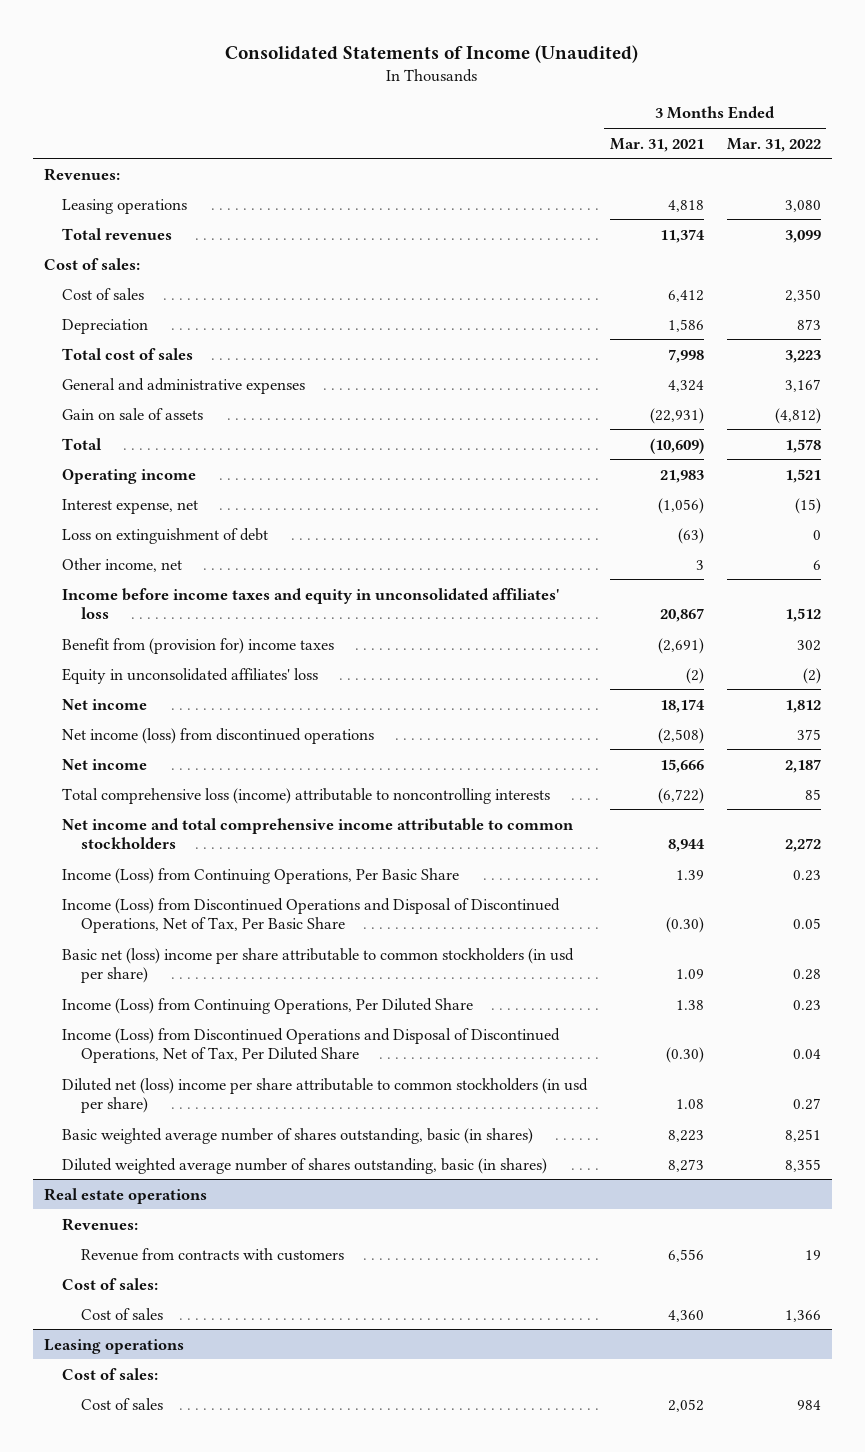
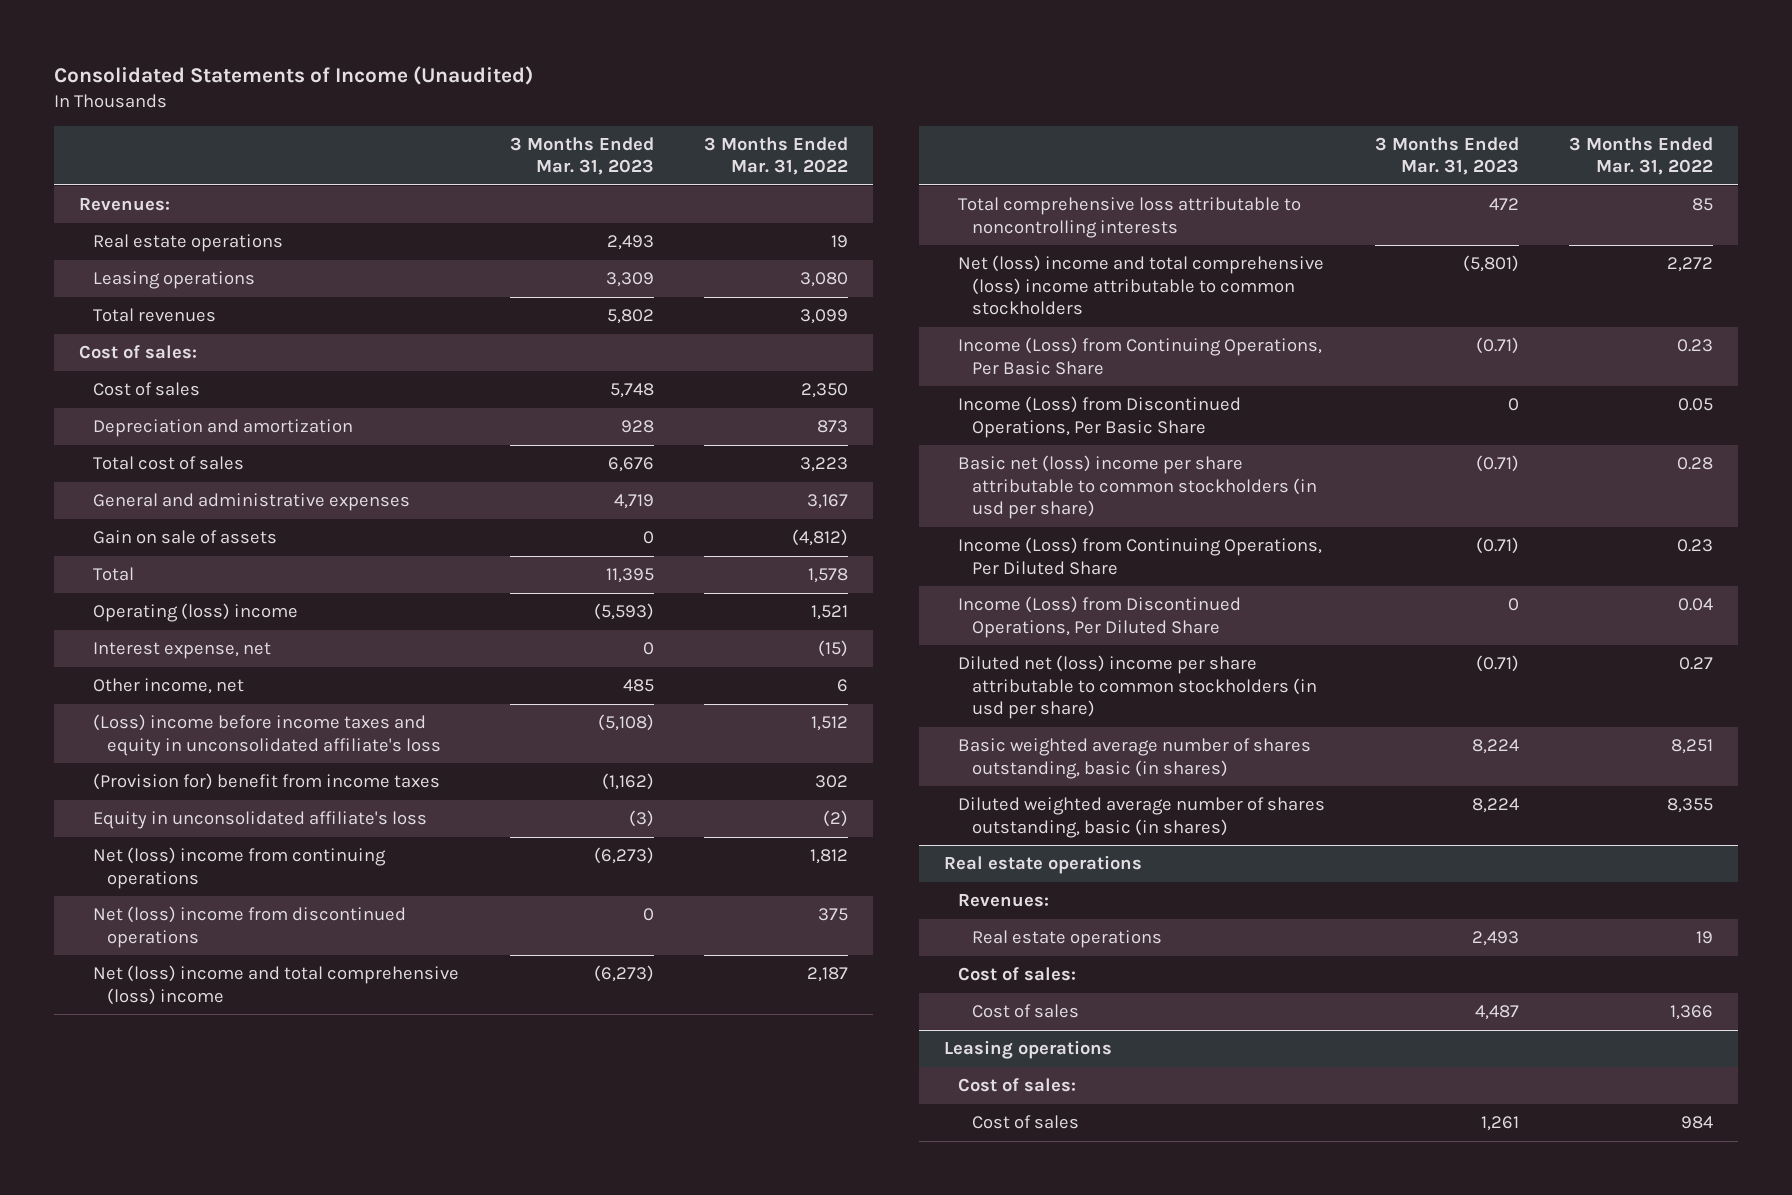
[610,137,705,152] Mar. 31, 2021 -> none
none -> [509,136,654,176] 3 Months Ended Mar. 31, 2023
none -> [92,234,283,253] Real estate operations
[62,318,149,334] Depreciation -> [92,419,353,438] Depreciation and amortization
[62,468,197,484] Operating income -> [92,603,298,623] Operating (loss) income
[62,527,269,544] Loss on extinguishment of debt -> none
[62,587,561,619] Income before income taxes and equity in unconsolidated affiliates' loss -> [92,714,441,756] (Loss) income before income taxes and equity in unconsolidated affiliate's loss
[62,637,335,654] Benefit from (provision for) income taxes -> [92,773,440,791] (Provision for) benefit from income taxes
[62,667,319,684] Equity in unconsolidated affiliates' loss -> [92,811,427,830] Equity in unconsolidated affiliate's loss
[62,698,148,710] Net income -> [92,847,386,889] Net (loss) income from continuing operations
[62,727,375,744] Net income (loss) from discontinued operations -> [92,906,406,948] Net (loss) income from discontinued operations
[62,758,148,770] Net income -> [92,965,459,1005] Net (loss) income and total comprehensive (loss) income
[62,787,551,804] Total comprehensive loss (income) attributable to noncontrolling interests -> [957,197,1301,238] Total comprehensive loss attributable to noncontrolling interests
[62,817,575,849] Net income and total comprehensive income attributable to common stockholders -> [957,255,1324,316] Net (loss) income and total comprehensive (loss) income attributable to common stockholders
[62,897,561,933] Income (Loss) from Discontinued Operations and Disposal of Discontinued Operations, Net of Tax, Per Basic Share -> [957,396,1241,438] Income (Loss) from Discontinued Operations, Per Basic Share
[62,1027,561,1063] Income (Loss) from Discontinued Operations and Disposal of Discontinued Operations, Net of Tax, Per Diluted Share -> [957,596,1241,638] Income (Loss) from Discontinued Operations, Per Diluted Share
[80,1247,344,1261] Revenue from contracts with customers -> [971,930,1162,949] Real estate operations

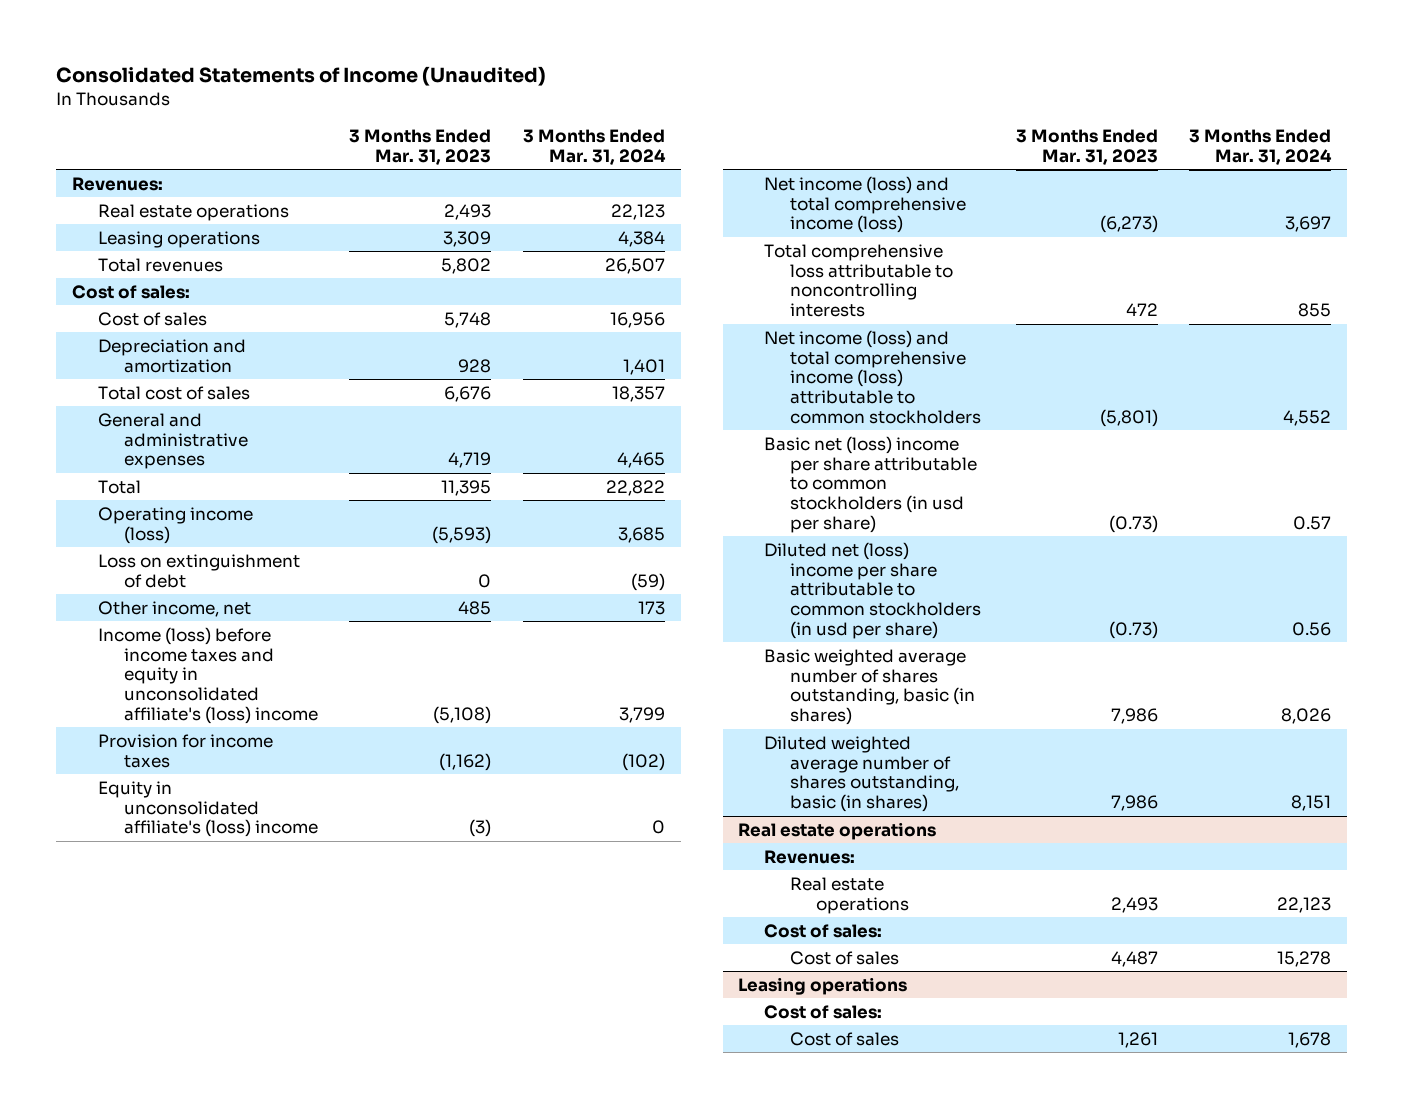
[703,136,848,176] 3 Months Ended Mar. 31, 2022 -> none
none -> [522,128,666,165] 3 Months Ended Mar. 31, 2024
[92,530,277,545] Gain on sale of assets -> none
[92,642,271,660] Interest expense, net -> none
[92,603,298,623] Operating (loss) income -> [97,506,253,544] Operating income (loss)
none -> [97,553,300,588] Loss on extinguishment of debt
[92,847,386,889] Net (loss) income from continuing operations -> none
[92,906,406,948] Net (loss) income from discontinued operations -> none
[92,714,441,756] (Loss) income before income taxes and equity in unconsolidated affiliate's loss -> [97,626,318,725] Income (loss) before income taxes and equity in unconsolidated affiliate's (loss) income
[92,773,440,791] (Provision for) benefit from income taxes -> [97,733,273,768] Provision for income taxes
[92,811,427,830] Equity in unconsolidated affiliate's loss -> [97,780,318,838] Equity in unconsolidated affiliate's (loss) income
[92,965,459,1005] Net (loss) income and total comprehensive (loss) income -> [764,175,967,234] Net income (loss) and total comprehensive income (loss)
[957,337,1322,375] Income (Loss) from Continuing Operations, Per Basic Share -> none
[957,396,1241,438] Income (Loss) from Discontinued Operations, Per Basic Share -> none
[957,537,1322,575] Income (Loss) from Continuing Operations, Per Diluted Share -> none
[957,596,1241,638] Income (Loss) from Discontinued Operations, Per Diluted Share -> none
[957,255,1324,316] Net (loss) income and total comprehensive (loss) income attributable to common stockholders -> [764,329,982,425] Net income (loss) and total comprehensive income (loss) attributable to common stockholders
[1475,455,1519,473] (0.71) -> [1108,515,1158,534] (0.73)
[1475,655,1519,673] (0.71) -> [1108,621,1158,640] (0.73)
[1471,739,1519,755] 8,224 -> [1110,708,1158,725] 7,986
[1471,798,1519,814] 8,224 -> [1110,795,1158,812] 7,986

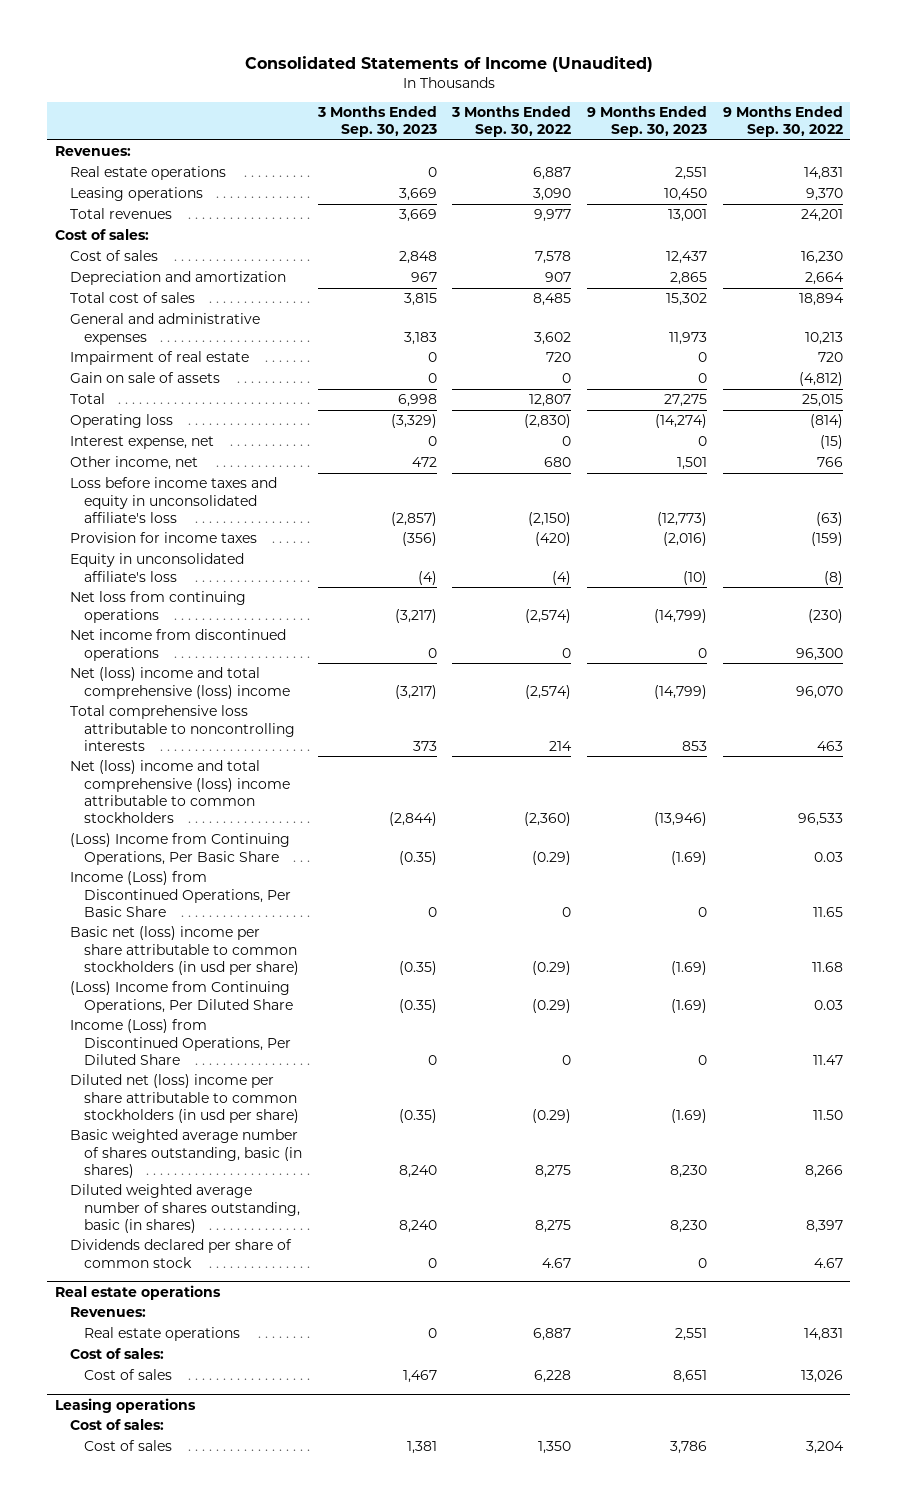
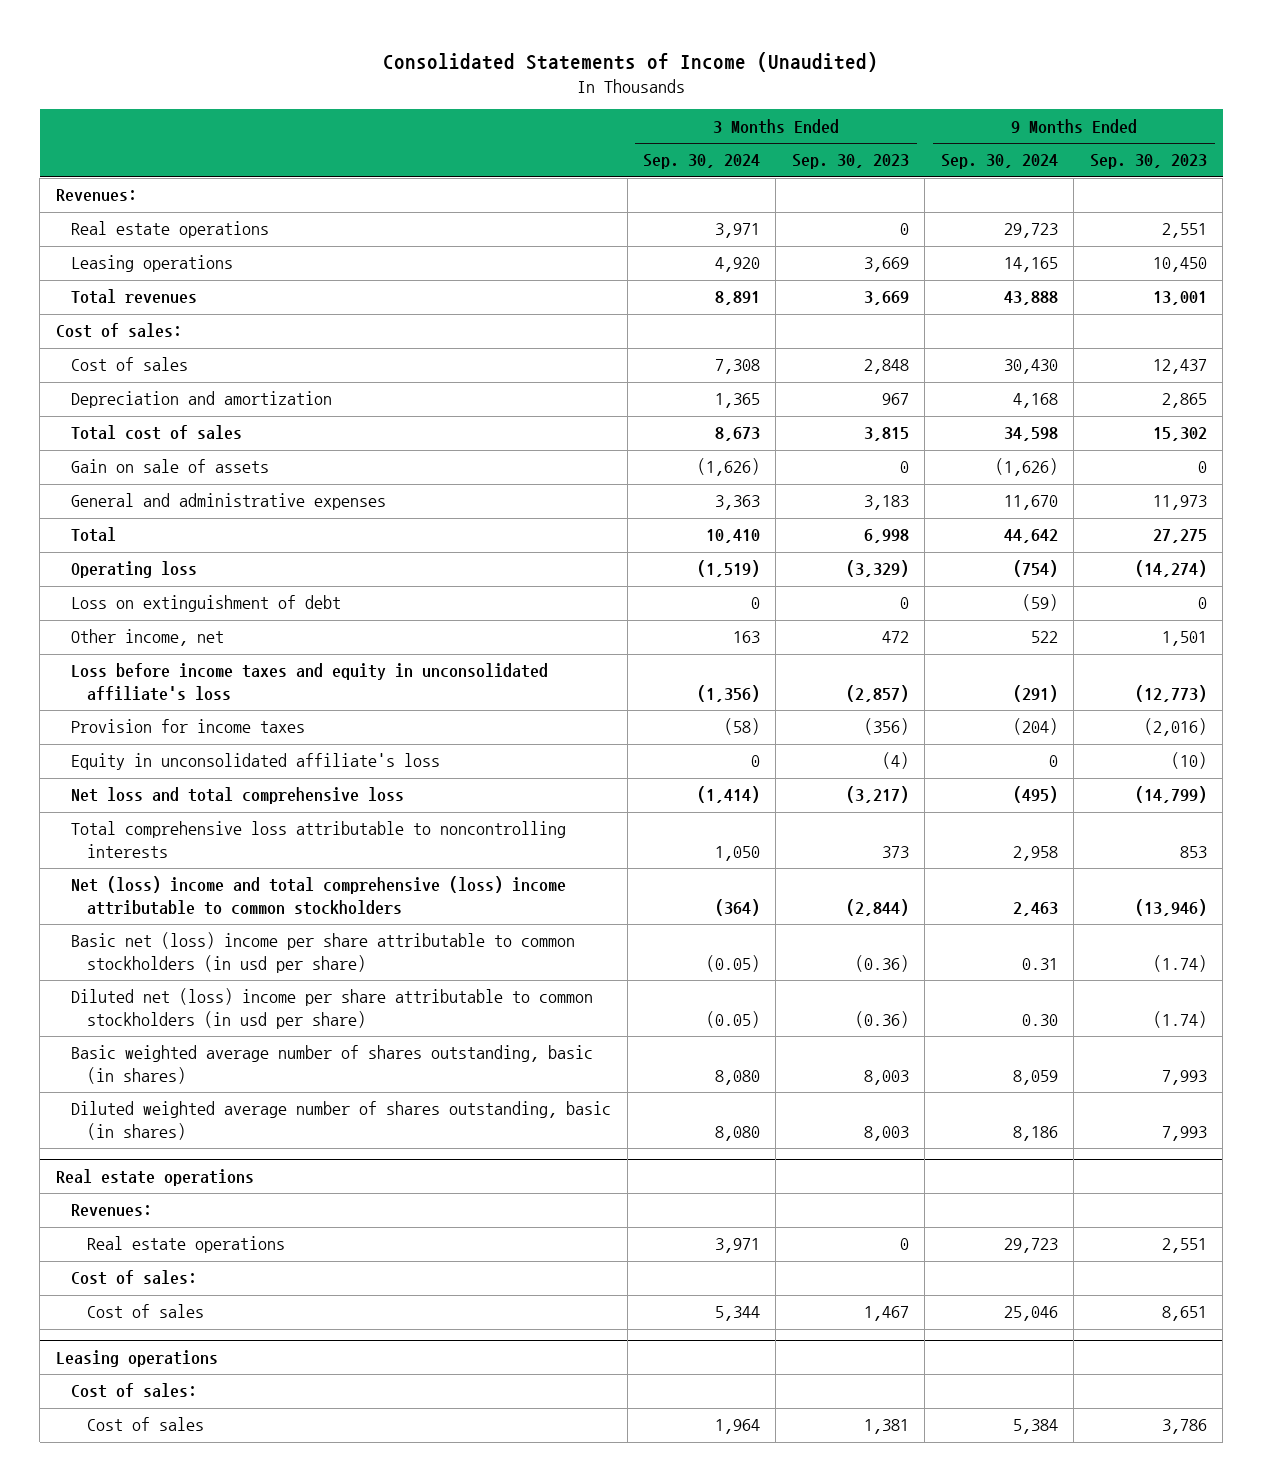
[451,106,572,138] 3 Months Ended Sep. 30, 2022 -> none
[722,106,843,138] 9 Months Ended Sep. 30, 2022 -> none
none -> [643,154,761,170] Sep. 30, 2024
none -> [940,154,1058,170] Sep. 30, 2024
[69,351,249,366] Impairment of real estate -> none
[69,313,260,345] General and administrative expenses -> [71,493,387,511] General and administrative expenses
[69,436,214,450] Interest expense, net -> none
none -> [71,595,342,613] Loss on extinguishment of debt
[69,591,246,623] Net loss from continuing operations -> none
[69,629,286,661] Net income from discontinued operations -> none
[69,667,291,699] Net (loss) income and total comprehensive (loss) income -> [71,787,405,805] Net loss and total comprehensive loss
[69,833,290,865] (Loss) Income from Continuing Operations, Per Basic Share -> none
[69,871,292,917] Income (Loss) from Discontinued Operations, Per Basic Share -> none
[69,981,294,1013] (Loss) Income from Continuing Operations, Per Diluted Share -> none
[69,1019,292,1065] Income (Loss) from Discontinued Operations, Per Diluted Share -> none
[69,1239,292,1268] Dividends declared per share of common stock -> none
[398,960,437,975] (0.35) -> [854,955,909,973] (0.36)
[670,960,707,975] (1.69) -> [1152,955,1207,973] (1.74)
[398,1108,437,1123] (0.35) -> [854,1011,909,1029] (0.36)
[670,1108,707,1123] (1.69) -> [1152,1011,1207,1029] (1.74)
[398,1164,437,1178] 8,240 -> [863,1070,909,1086] 8,003
[669,1164,707,1178] 8,230 -> [1161,1070,1207,1086] 7,993
[398,1219,437,1233] 8,240 -> [863,1126,909,1142] 8,003
[669,1219,707,1233] 8,230 -> [1161,1126,1207,1142] 7,993

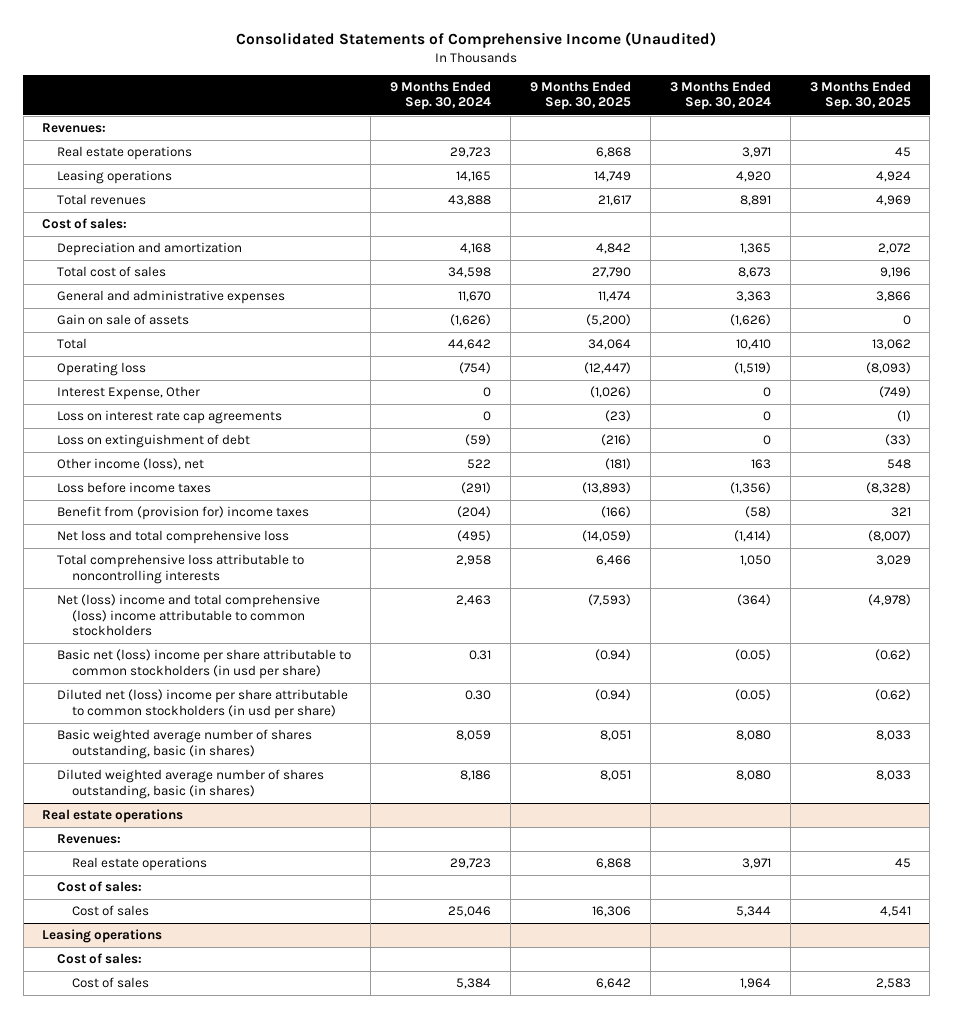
[383,51,879,72] Consolidated Statements of Income (Unaudited) -> [236,31,717,48] Consolidated Statements of Comprehensive Income (Unaudited)
[791,154,909,170] Sep. 30, 2023 -> none
[1089,154,1207,170] Sep. 30, 2023 -> none
none -> [529,81,631,111] 9 Months Ended Sep. 30, 2025
none -> [809,81,911,111] 3 Months Ended Sep. 30, 2025
[71,357,189,372] Cost of sales -> none
[71,459,270,474] Gain on sale of assets -> [57,314,190,326] Gain on sale of assets
none -> [57,386,201,401] Interest Expense, Other
none -> [57,410,283,425] Loss on interest rate cap agreements
[71,753,441,771] Equity in unconsolidated affiliate's loss -> none
[71,629,225,647] Other income, net -> [57,458,205,471] Other income (loss), net
[71,663,549,702] Loss before income taxes and equity in unconsolidated affiliate's loss -> [57,482,212,494] Loss before income taxes
[71,719,306,734] Provision for income taxes -> [57,506,310,521] Benefit from (provision for) income taxes

